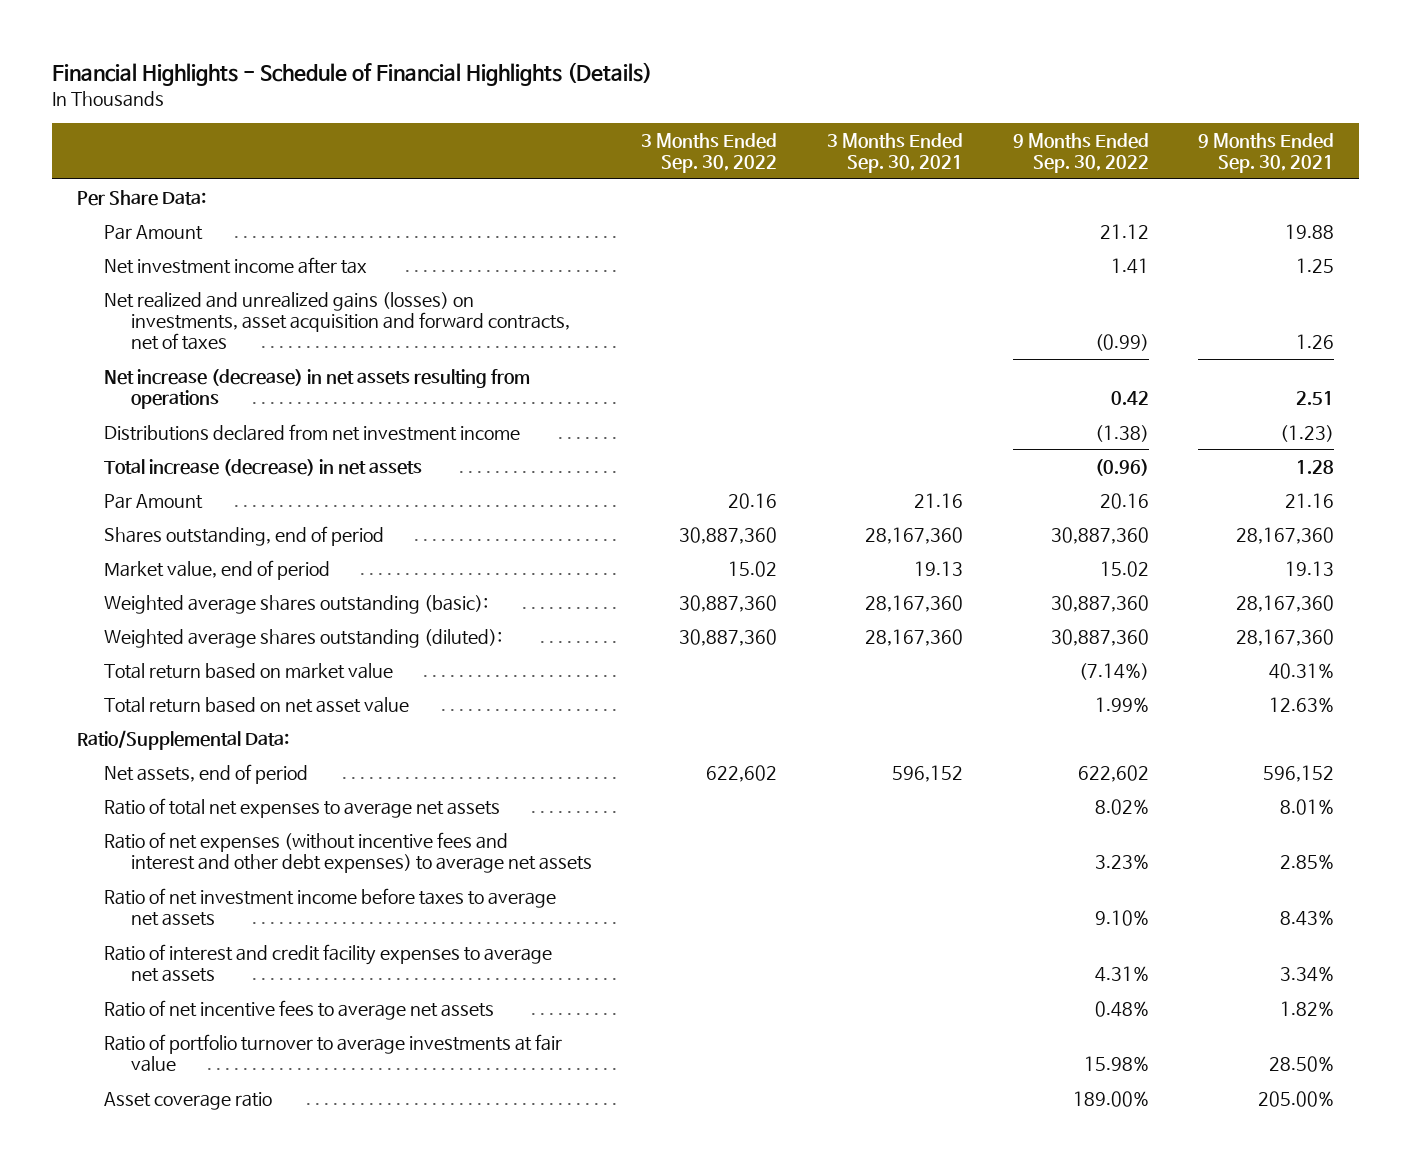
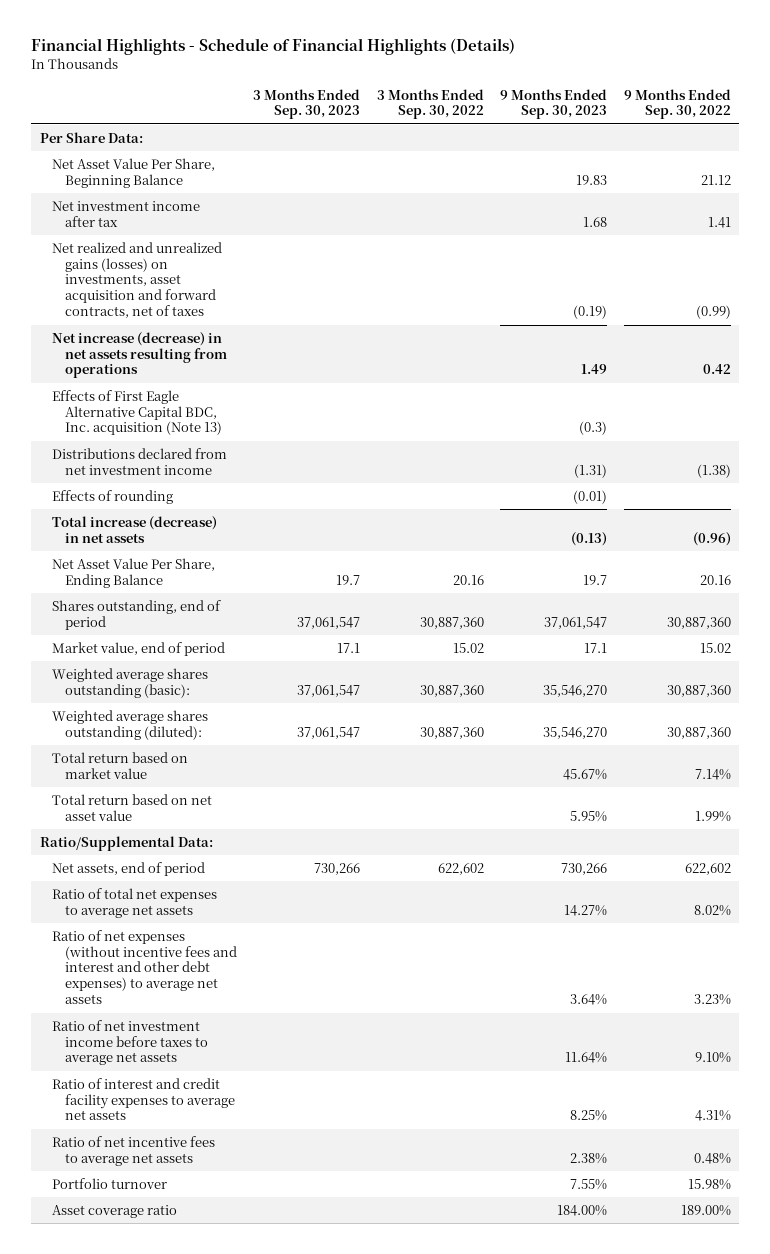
[827,132,964,174] 3 Months Ended Sep. 30, 2021 -> none
[1198,132,1335,174] 9 Months Ended Sep. 30, 2021 -> none
none -> [253,88,361,120] 3 Months Ended Sep. 30, 2023
none -> [500,88,608,120] 9 Months Ended Sep. 30, 2023
[103,224,203,240] Par Amount -> [52,157,216,188] Net Asset Value Per Share, Beginning Balance
none -> [52,389,222,436] Effects of First Eagle Alternative Capital BDC, Inc. acquisition (Note 13)
none -> [52,489,174,504] Effects of rounding
[103,493,203,509] Par Amount -> [52,557,216,588] Net Asset Value Per Share, Ending Balance
[1078,662,1149,680] (7.14%) -> [694,768,731,780] 7.14%
[103,1033,562,1073] Ratio of portfolio turnover to average investments at fair value -> [52,1177,168,1189] Portfolio turnover

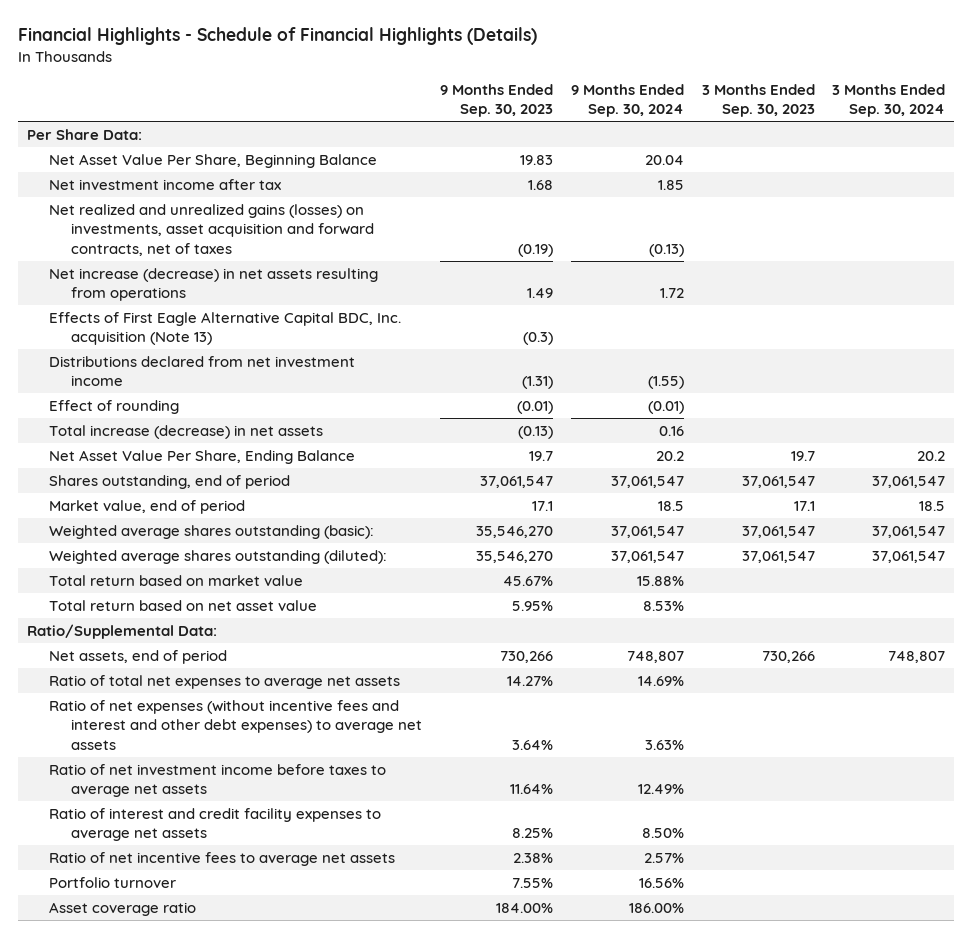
[376,88,484,120] 3 Months Ended Sep. 30, 2022 -> none
[623,88,731,120] 9 Months Ended Sep. 30, 2022 -> none
none -> [570,83,684,118] 9 Months Ended Sep. 30, 2024
none -> [832,83,946,118] 3 Months Ended Sep. 30, 2024
[52,489,174,504] Effects of rounding -> [48,399,179,414] Effect of rounding

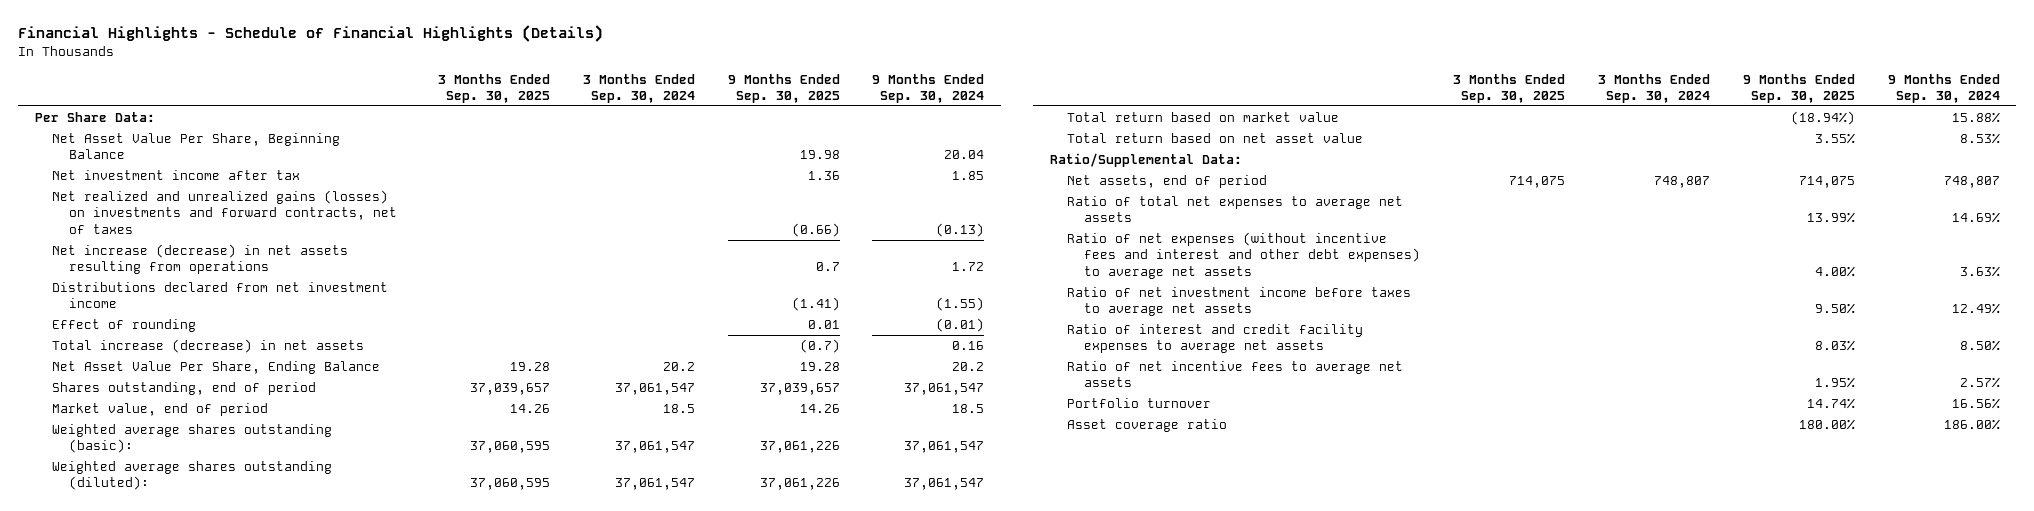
[439,83,553,118] 9 Months Ended Sep. 30, 2023 -> none
[701,83,815,118] 3 Months Ended Sep. 30, 2023 -> none
none -> [438,73,551,104] 3 Months Ended Sep. 30, 2025
none -> [727,73,840,104] 9 Months Ended Sep. 30, 2025
[48,203,375,257] Net realized and unrealized gains (losses) on investments, asset acquisition and forward contracts, net of taxes -> [51,189,398,234] Net realized and unrealized gains (losses) on investments and forward contracts, net of taxes
[48,311,401,346] Effects of First Eagle Alternative Capital BDC, Inc. acquisition (Note 13) -> none

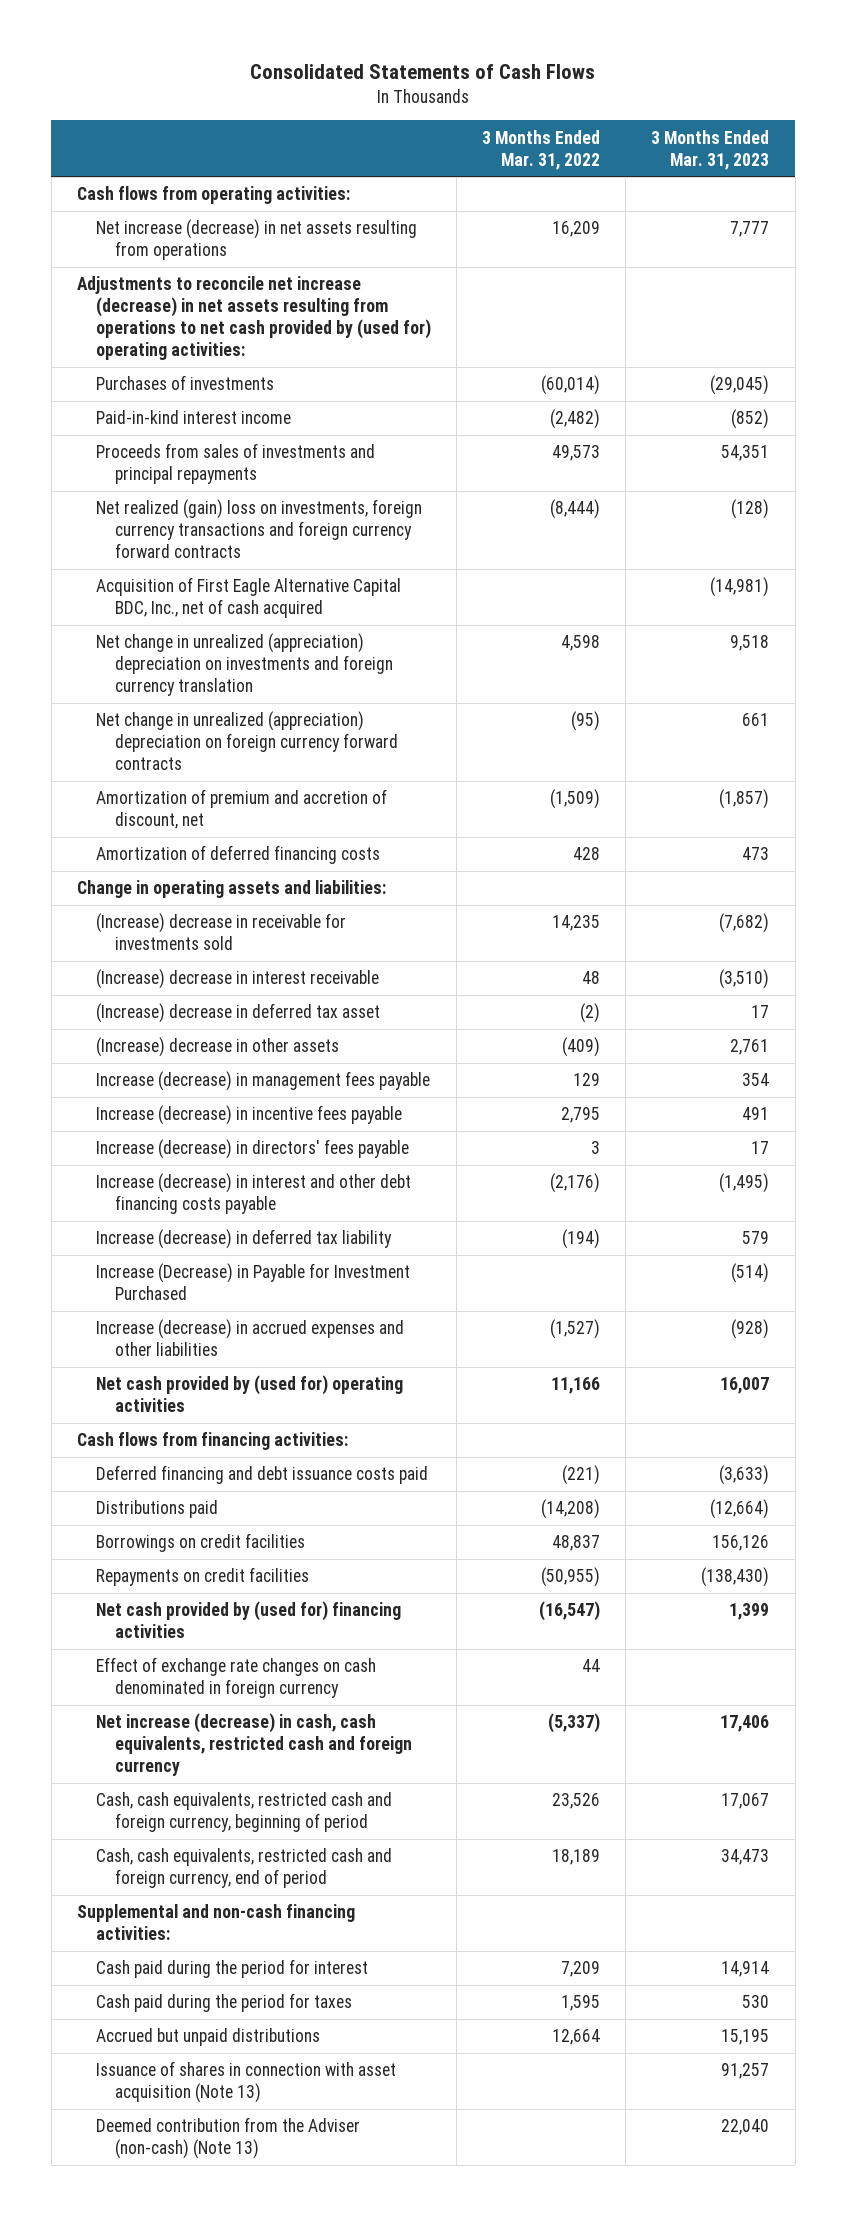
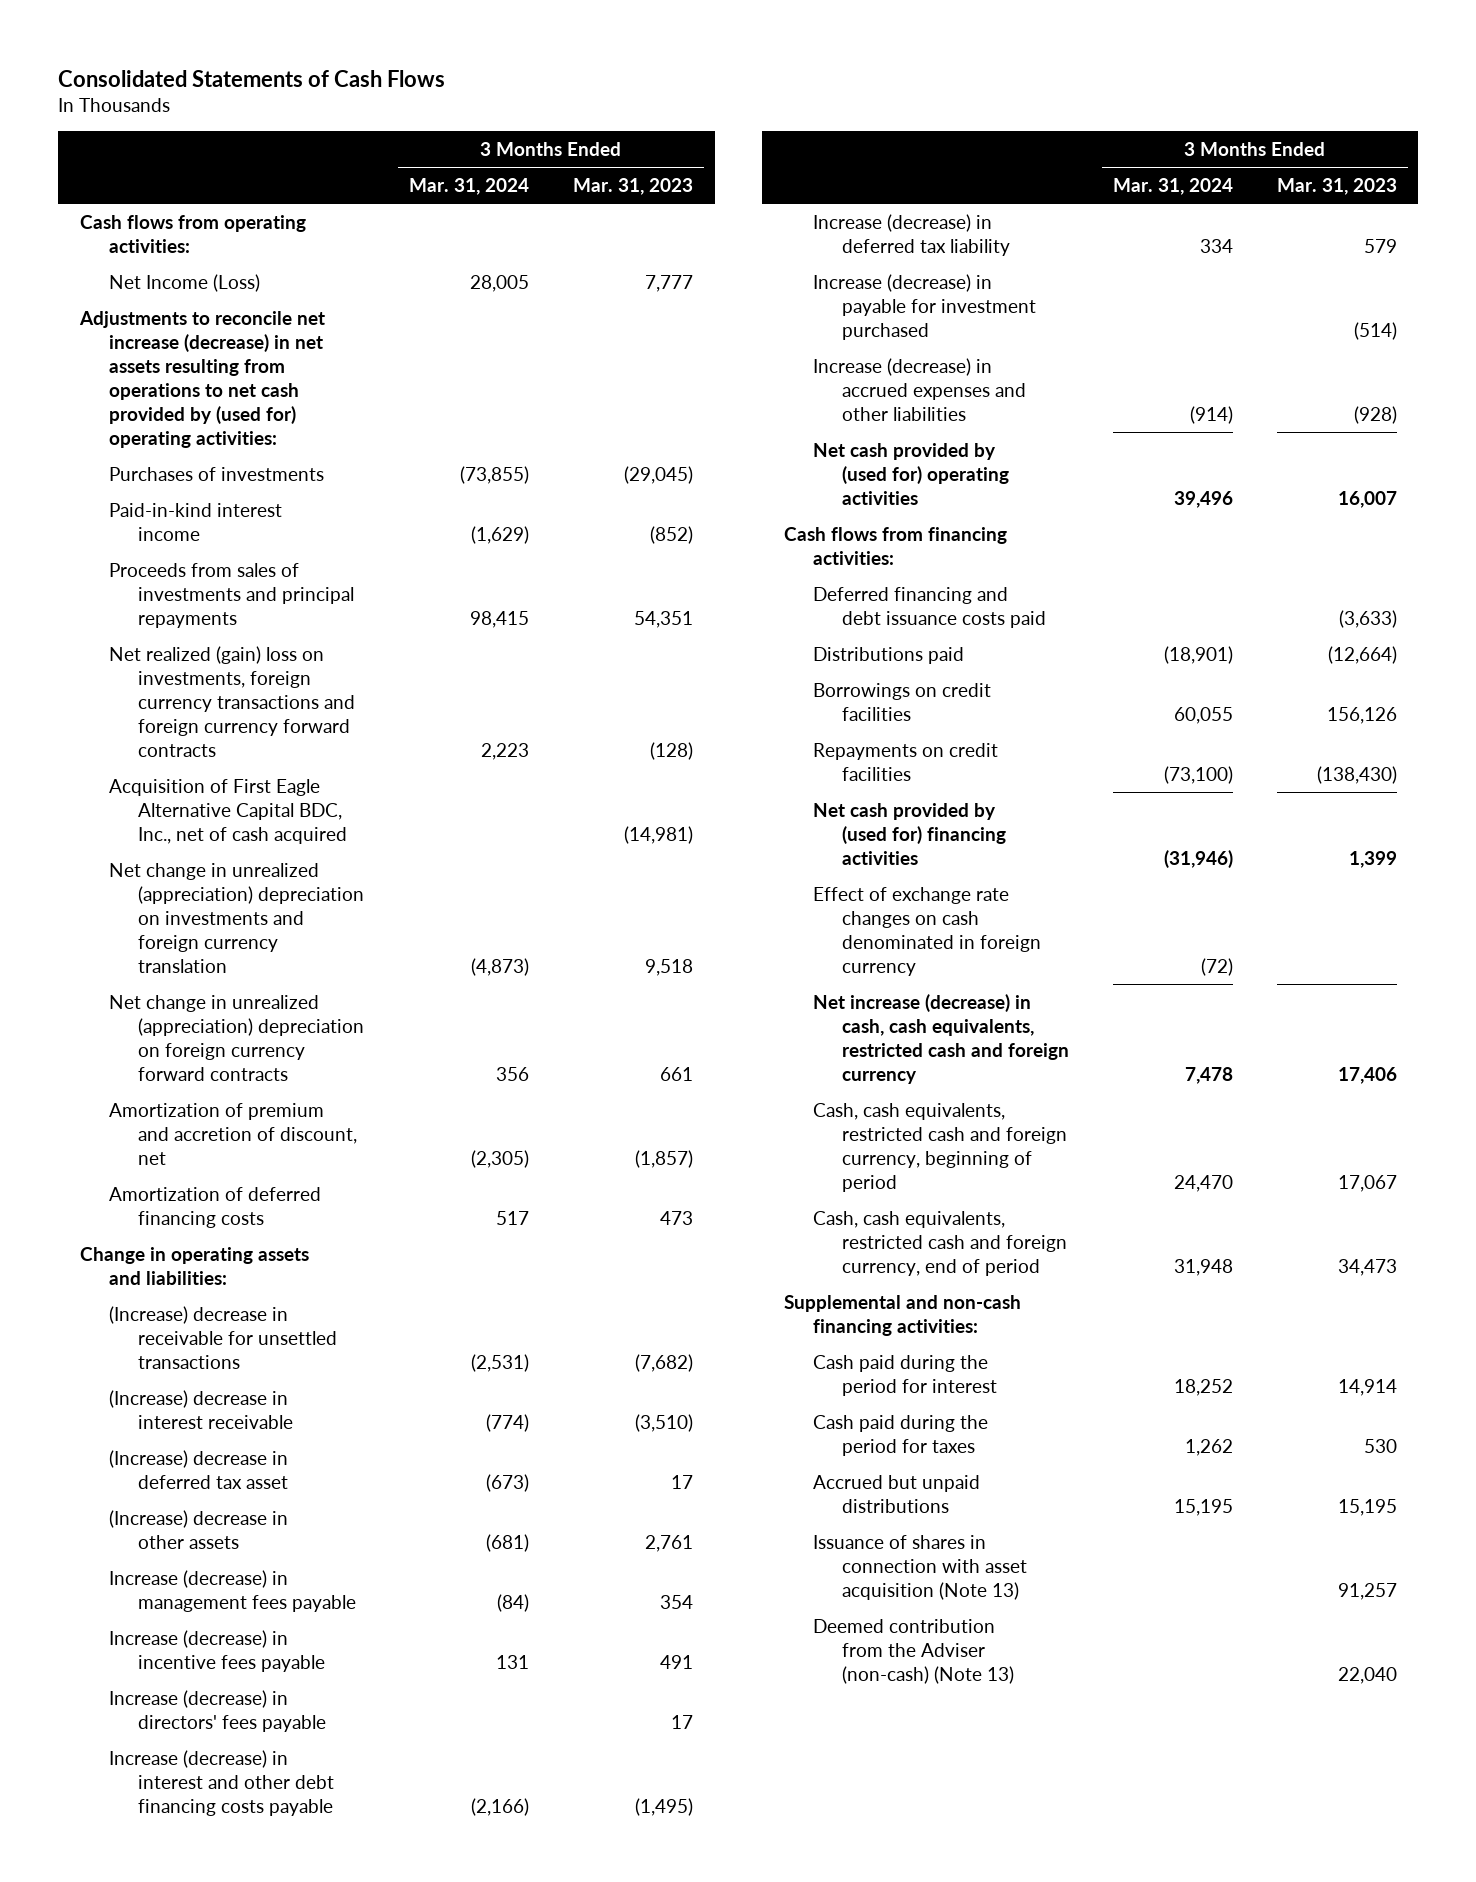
[482,129,601,170] 3 Months Ended Mar. 31, 2022 -> none
none -> [409,177,530,195] Mar. 31, 2024
[95,219,417,261] Net increase (decrease) in net assets resulting from operations -> [109,273,261,292] Net Income (Loss)
[95,913,346,951] (Increase) decrease in receivable for investments sold -> [109,1305,338,1369] (Increase) decrease in receivable for unsettled transactions
[95,1263,410,1301] Increase (Decrease) in Payable for Investment Purchased -> [812,273,1037,340] Increase (decrease) in payable for investment purchased

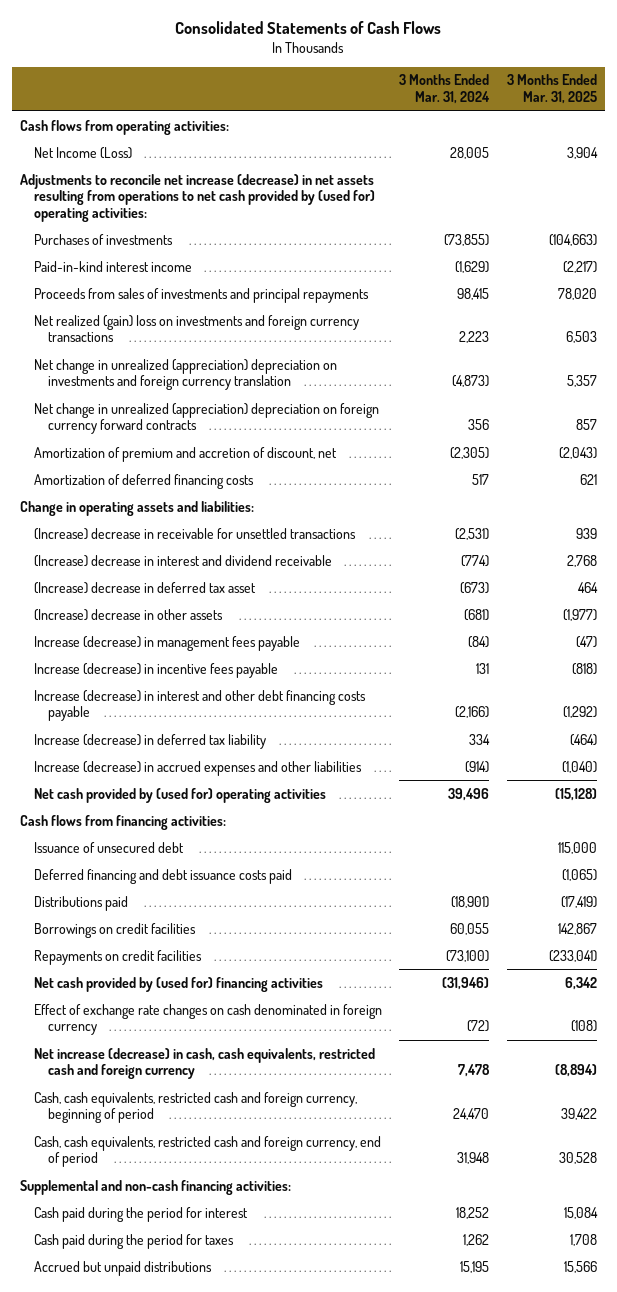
[572,177,693,195] Mar. 31, 2023 -> none
none -> [506,74,597,105] 3 Months Ended Mar. 31, 2025
[109,778,348,844] Acquisition of First Eagle Alternative Capital BDC, Inc., net of cash acquired -> none
[109,645,356,757] Net realized (gain) loss on investments, foreign currency transactions and foreign currency forward contracts -> [33,314,359,343] Net realized (gain) loss on investments and foreign currency transactions
[109,1389,294,1429] (Increase) decrease in interest receivable -> [33,554,332,567] (Increase) decrease in interest and dividend receivable
[109,1689,327,1732] Increase (decrease) in directors' fees payable -> none
[812,273,1037,340] Increase (decrease) in payable for investment purchased -> none
none -> [33,841,184,853] Issuance of unsecured debt
[812,1534,1028,1600] Issuance of shares in connection with asset acquisition (Note 13) -> none
[812,1618,1015,1684] Deemed contribution from the Adviser (non-cash) (Note 13) -> none

